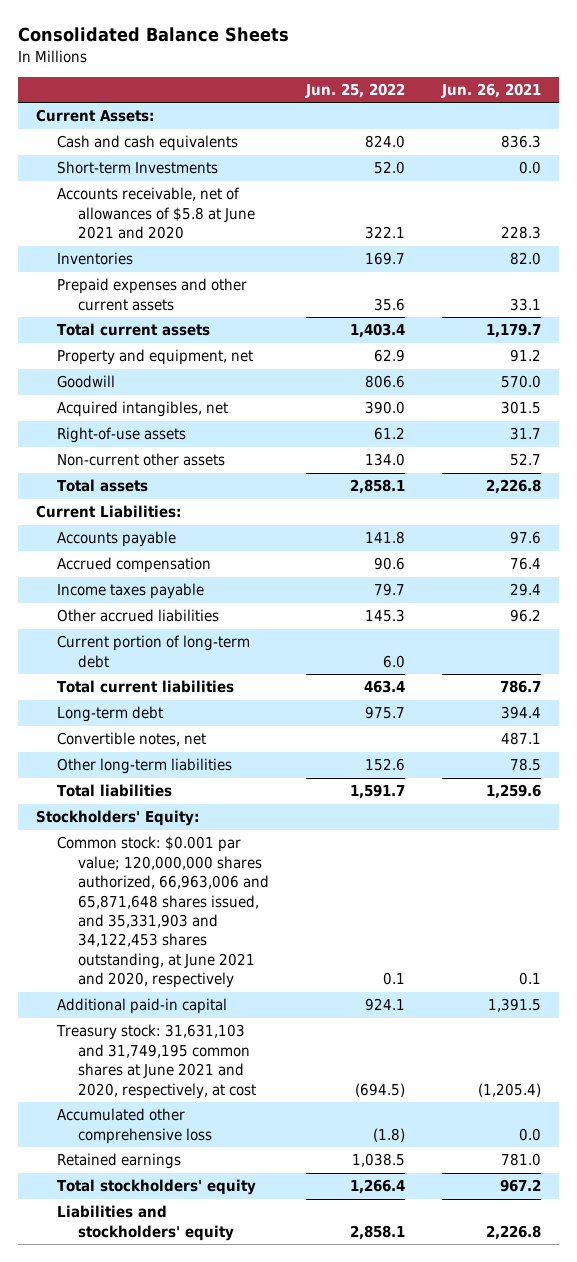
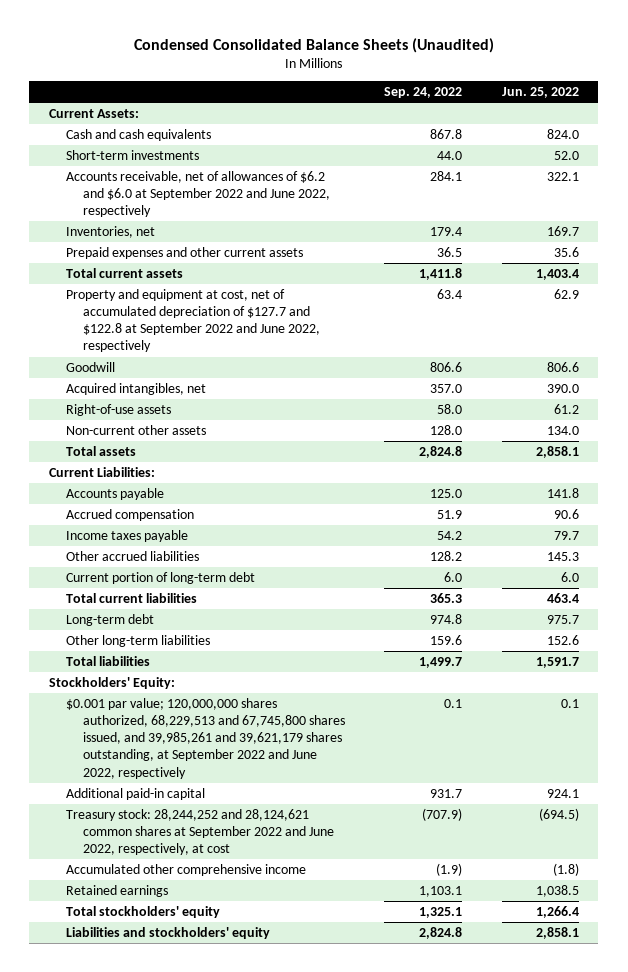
[17,27,289,43] Consolidated Balance Sheets -> [133,37,494,53] Condensed Consolidated Balance Sheets (Unaudited)
[440,82,541,98] Jun. 26, 2021 -> none
none -> [384,87,463,99] Sep. 24, 2022
[57,161,219,175] Short-term Investments -> [65,149,199,160] Short-term investments
[57,187,256,240] Accounts receivable, net of allowances of $5.8 at June 2021 and 2020 -> [65,170,331,218] Accounts receivable, net of allowances of $6.2 and $6.0 at September 2022 and June 2022, respectively
[57,252,134,266] Inventories -> [65,225,155,238] Inventories, net
[57,349,254,366] Property and equipment, net -> [65,288,321,353] Property and equipment at cost, net of accumulated depreciation of $127.7 and $122.8 at September 2022 and June 2022, respectively
[57,732,207,747] Convertible notes, net -> none
[57,836,270,989] Common stock: $0.001 par value; 120,000,000 shares authorized, 66,963,006 and 65,871,648 shares issued, and 35,331,903 and 34,122,453 shares outstanding, at June 2021 and 2020, respectively -> [65,697,346,779] $0.001 par value; 120,000,000 shares authorized, 68,229,513 and 67,745,800 shares issued, and 39,985,261 and 39,621,179 shares outstanding, at September 2022 and June 2022, respectively
[56,1024,257,1099] Treasury stock: 31,631,103 and 31,749,195 common shares at June 2021 and 2020, respectively, at cost -> [65,808,335,856] Treasury stock: 28,244,252 and 28,124,621 common shares at September 2022 and June 2022, respectively, at cost
[57,1108,213,1144] Accumulated other comprehensive loss -> [65,863,306,876] Accumulated other comprehensive income

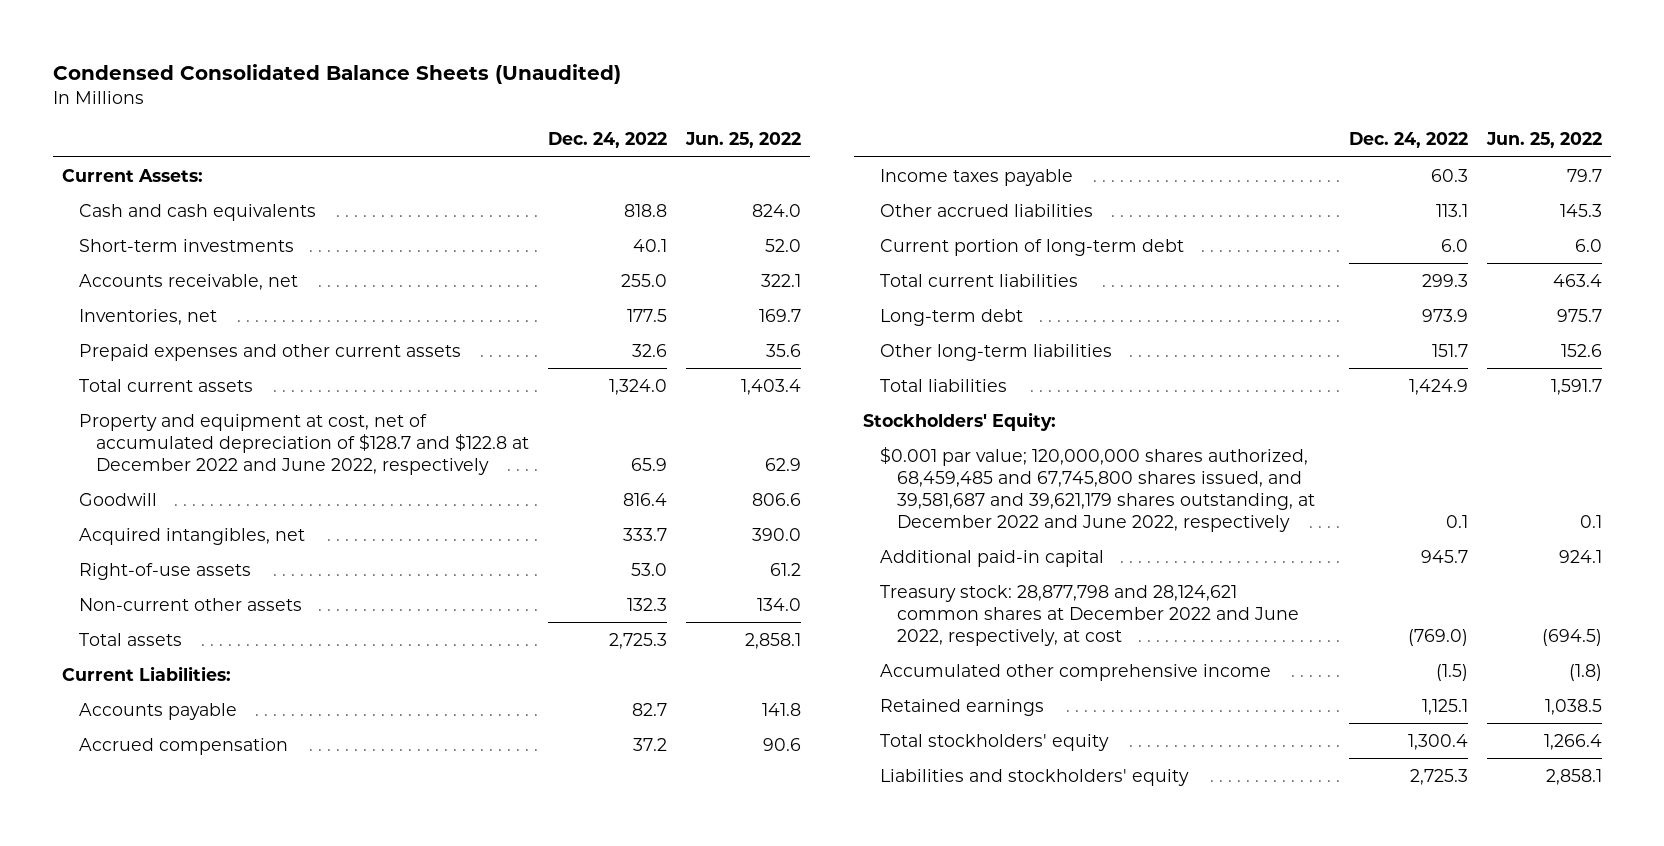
[384,87,463,99] Sep. 24, 2022 -> none
none -> [547,132,667,149] Dec. 24, 2022
[65,170,331,218] Accounts receivable, net of allowances of $6.2 and $6.0 at September 2022 and June 2022, respectively -> [78,273,298,290] Accounts receivable, net
[65,288,321,353] Property and equipment at cost, net of accumulated depreciation of $127.7 and $122.8 at September 2022 and June 2022, respectively -> [78,413,529,475] Property and equipment at cost, net of accumulated depreciation of $128.7 and $122.8 at December 2022 and June 2022, respectively
[65,697,346,779] $0.001 par value; 120,000,000 shares authorized, 68,229,513 and 67,745,800 shares issued, and 39,985,261 and 39,621,179 shares outstanding, at September 2022 and June 2022, respectively -> [880,446,1316,532] $0.001 par value; 120,000,000 shares authorized, 68,459,485 and 67,745,800 shares issued, and 39,581,687 and 39,621,179 shares outstanding, at December 2022 and June 2022, respectively
[65,808,335,856] Treasury stock: 28,244,252 and 28,124,621 common shares at September 2022 and June 2022, respectively, at cost -> [880,584,1300,646] Treasury stock: 28,877,798 and 28,124,621 common shares at December 2022 and June 2022, respectively, at cost

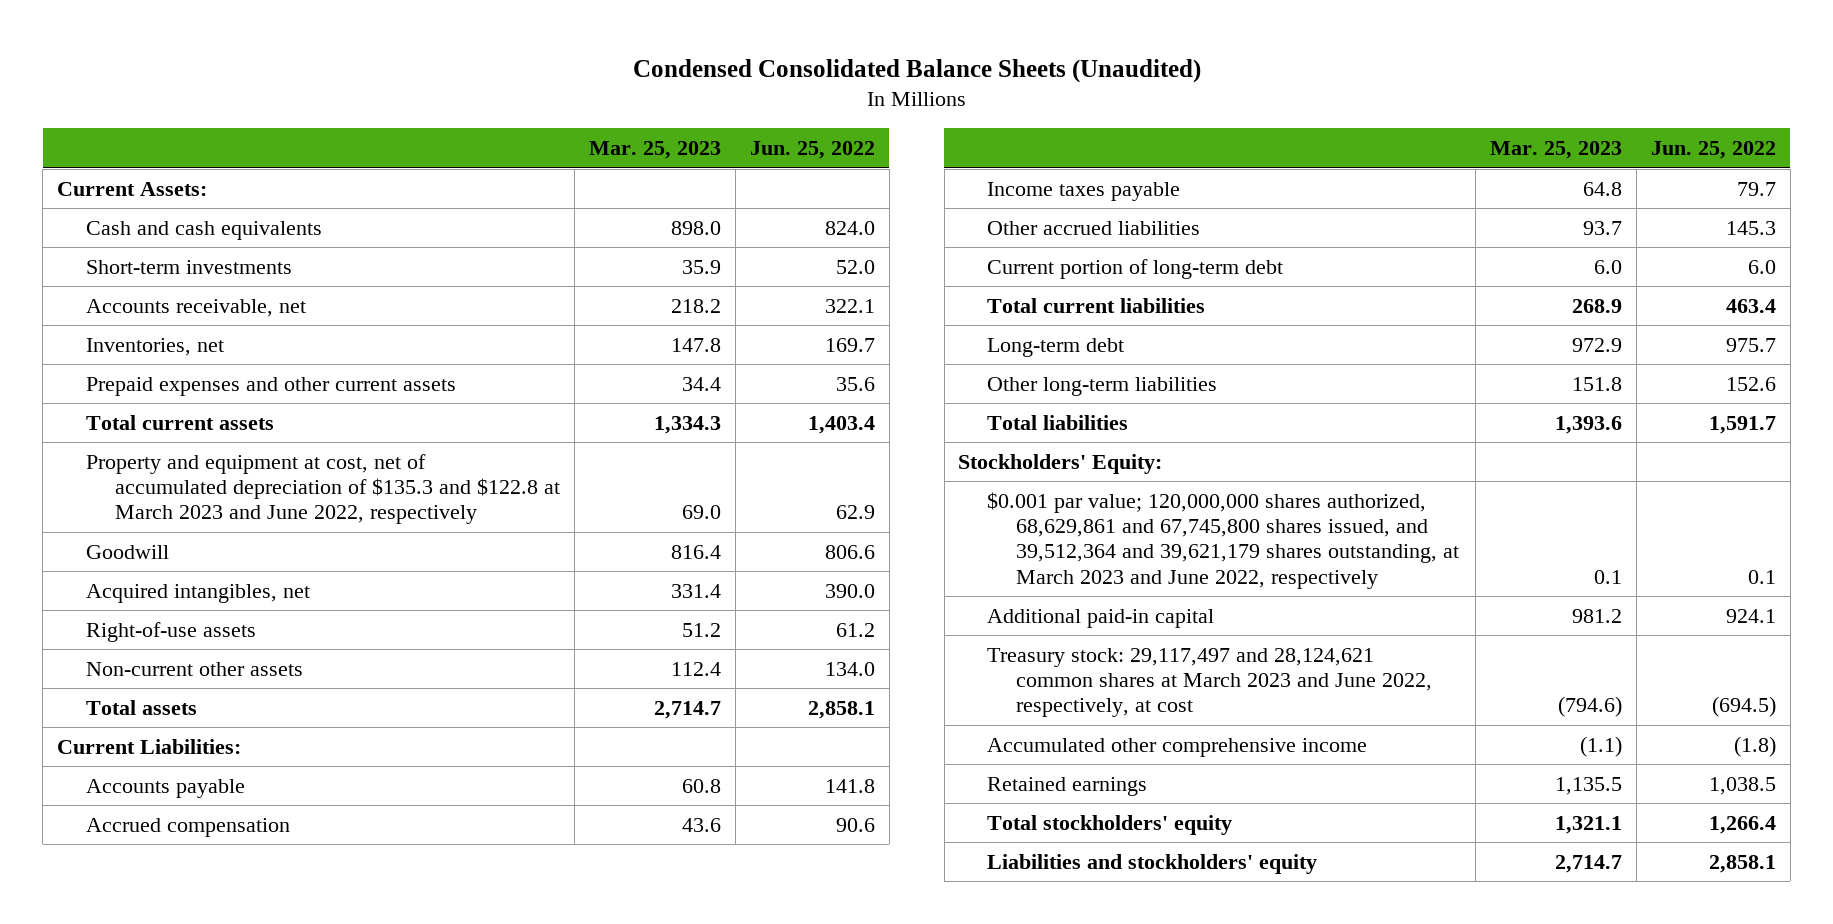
[547,132,667,149] Dec. 24, 2022 -> none
none -> [588,141,721,160] Mar. 25, 2023
[78,413,529,475] Property and equipment at cost, net of accumulated depreciation of $128.7 and $122.8 at December 2022 and June 2022, respectively -> [86,453,561,525] Property and equipment at cost, net of accumulated depreciation of $135.3 and $122.8 at March 2023 and June 2022, respectively
[880,446,1316,532] $0.001 par value; 120,000,000 shares authorized, 68,459,485 and 67,745,800 shares issued, and 39,581,687 and 39,621,179 shares outstanding, at December 2022 and June 2022, respectively -> [987,491,1460,589] $0.001 par value; 120,000,000 shares authorized, 68,629,861 and 67,745,800 shares issued, and 39,512,364 and 39,621,179 shares outstanding, at March 2023 and June 2022, respectively
[880,584,1300,646] Treasury stock: 28,877,798 and 28,124,621 common shares at December 2022 and June 2022, respectively, at cost -> [987,647,1433,718] Treasury stock: 29,117,497 and 28,124,621 common shares at March 2023 and June 2022, respectively, at cost

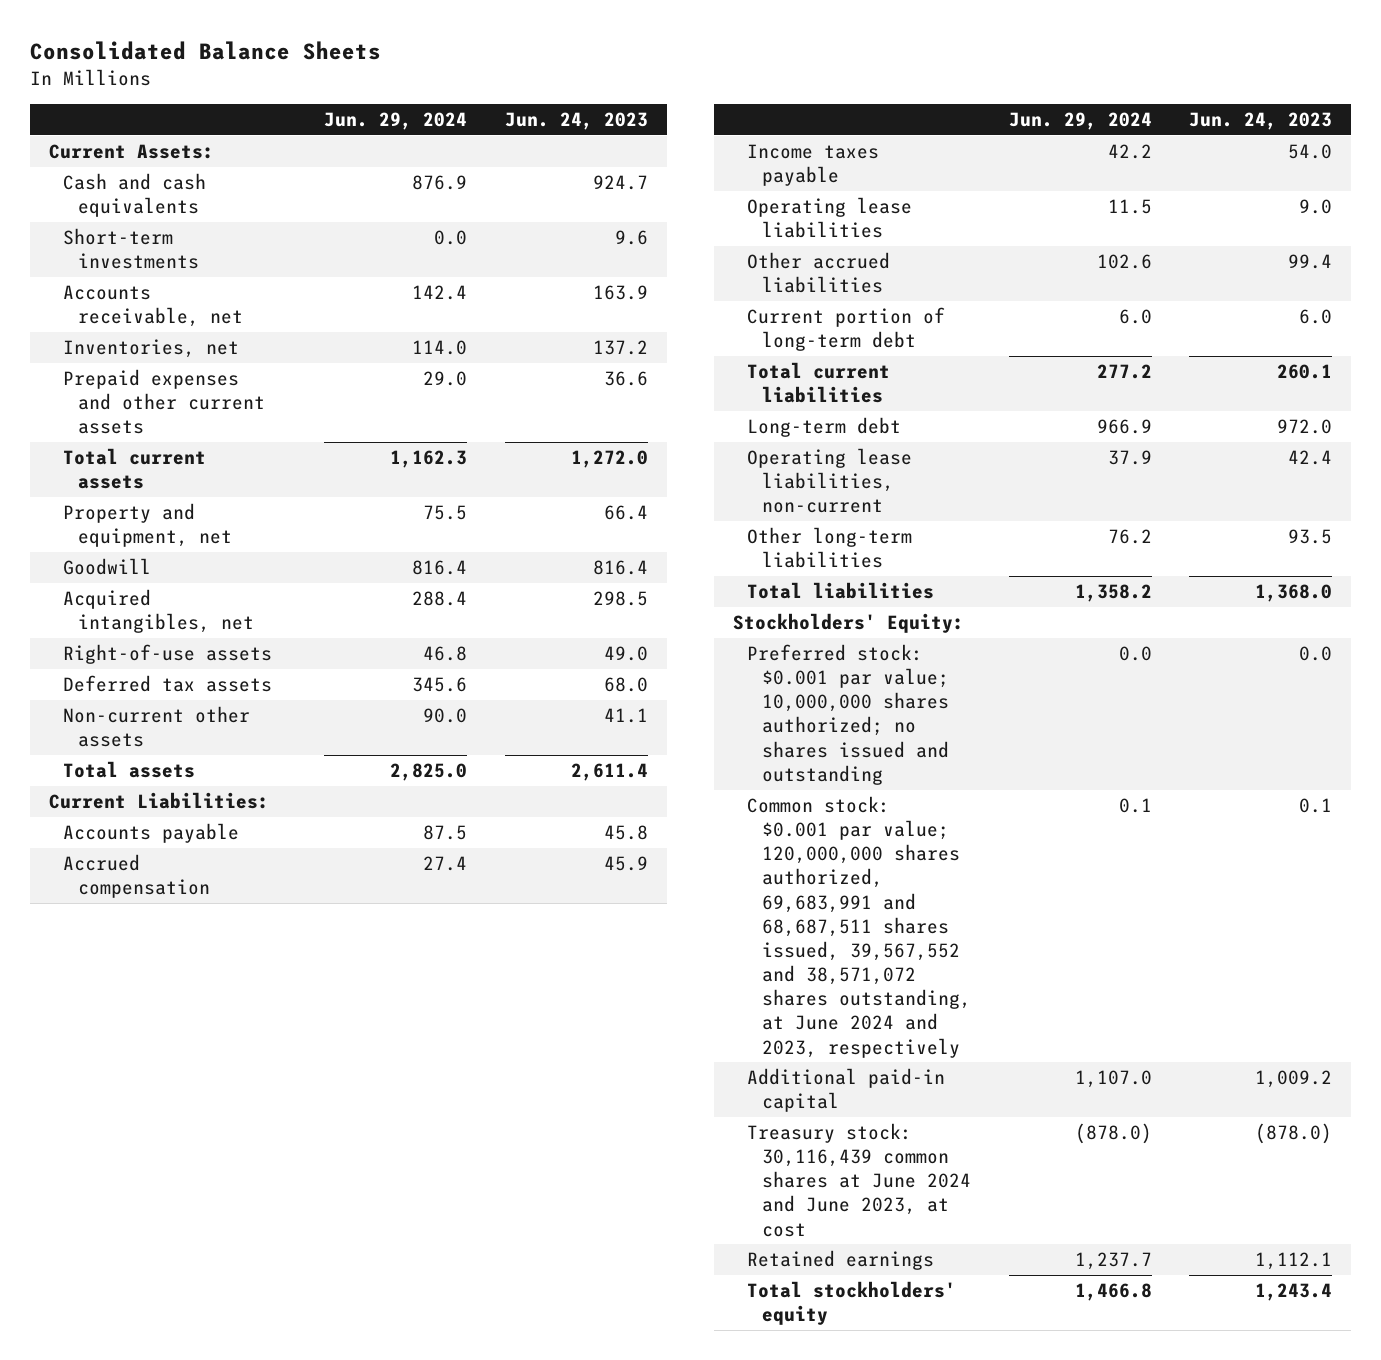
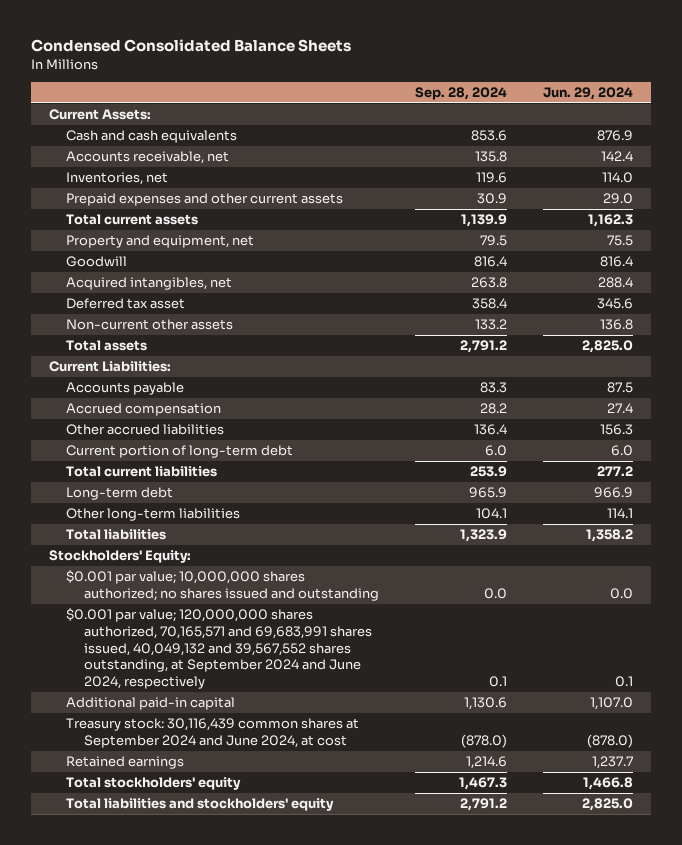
[30,41,382,61] Consolidated Balance Sheets -> [31,39,352,53] Condensed Consolidated Balance Sheets
[505,112,649,131] Jun. 24, 2023 -> none
none -> [414,87,507,101] Sep. 28, 2024
[63,228,199,270] Short-term investments -> none
[63,644,273,665] Right-of-use assets -> none
[63,675,273,693] Deferred tax assets -> [66,298,186,310] Deferred tax asset
[423,708,468,724] 90.0 -> [599,319,633,331] 136.8
[747,144,880,187] Income taxes payable -> none
[747,197,913,239] Operating lease liabilities -> none
[1096,254,1152,270] 102.6 -> [599,424,633,436] 156.3
[747,448,913,514] Operating lease liabilities, non-current -> none
[1107,529,1152,545] 76.2 -> [606,508,633,519] 114.1
[747,644,949,785] Preferred stock: $0.001 par value; 10,000,000 shares authorized; no shares issued and outstanding -> [66,570,379,601] $0.001 par value; 10,000,000 shares authorized; no shares issued and outstanding
[747,796,971,1058] Common stock: $0.001 par value; 120,000,000 shares authorized, 69,683,991 and 68,687,511 shares issued, 39,567,552 and 38,571,072 shares outstanding, at June 2024 and 2023, respectively -> [66,608,372,690] $0.001 par value; 120,000,000 shares authorized, 70,165,571 and 69,683,991 shares issued, 40,049,132 and 39,567,552 shares outstanding, at September 2024 and June 2024, respectively
[747,1123,971,1237] Treasury stock: 30,116,439 common shares at June 2024 and June 2023, at cost -> [66,718,360,748] Treasury stock: 30,116,439 common shares at September 2024 and June 2024, at cost
none -> [66,798,335,812] Total liabilities and stockholders' equity

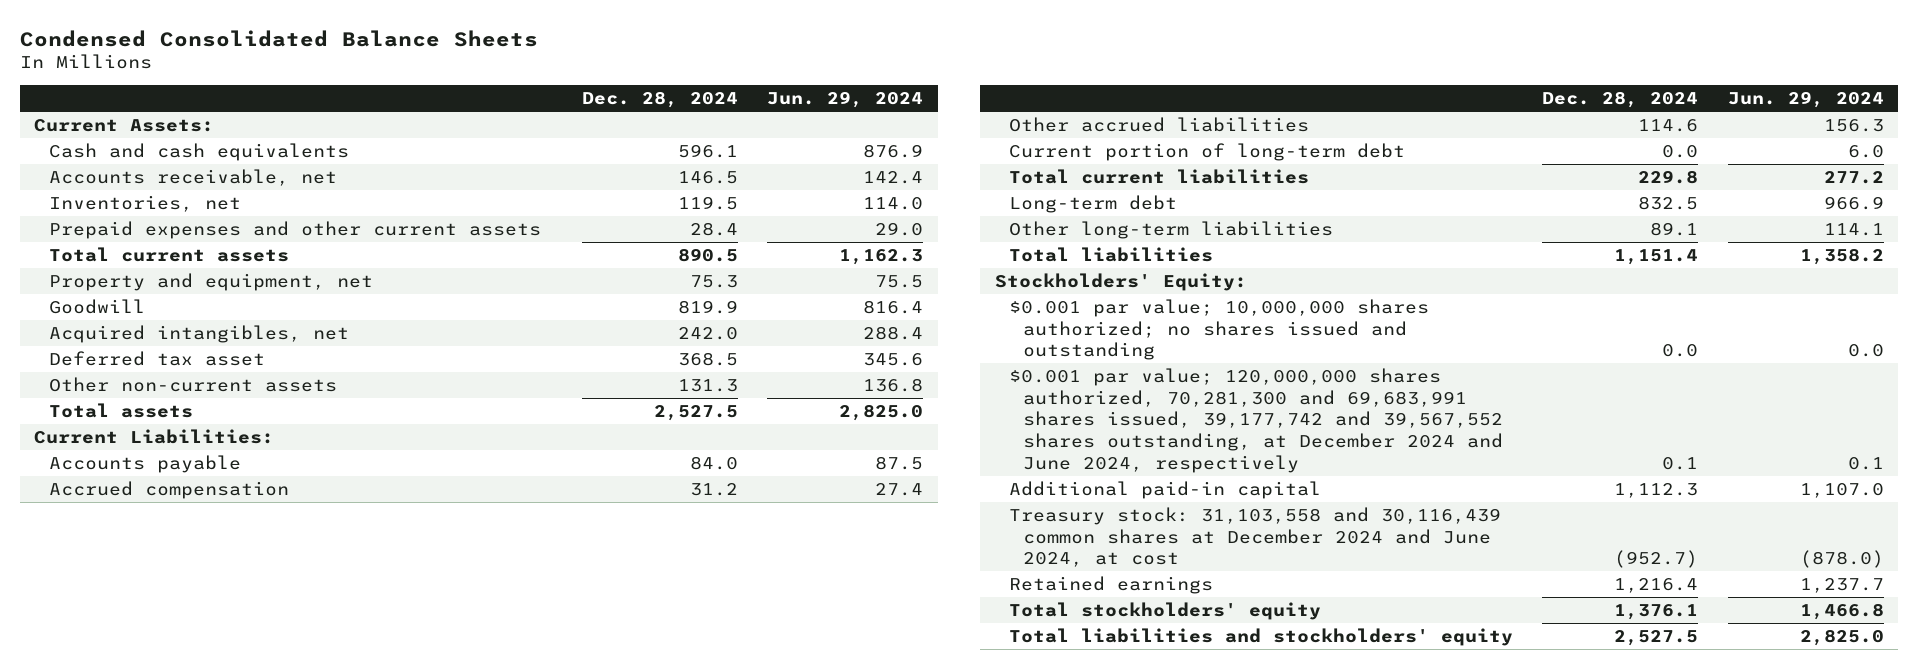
[414,87,507,101] Sep. 28, 2024 -> none
none -> [581,91,738,109] Dec. 28, 2024
[66,319,234,331] Non-current other assets -> [48,376,337,392] Other non-current assets
[66,608,372,690] $0.001 par value; 120,000,000 shares authorized, 70,165,571 and 69,683,991 shares issued, 40,049,132 and 39,567,552 shares outstanding, at September 2024 and June 2024, respectively -> [1008,367,1504,473] $0.001 par value; 120,000,000 shares authorized, 70,281,300 and 69,683,991 shares issued, 39,177,742 and 39,567,552 shares outstanding, at December 2024 and June 2024, respectively
[66,718,360,748] Treasury stock: 30,116,439 common shares at September 2024 and June 2024, at cost -> [1008,506,1501,568] Treasury stock: 31,103,558 and 30,116,439 common shares at December 2024 and June 2024, at cost

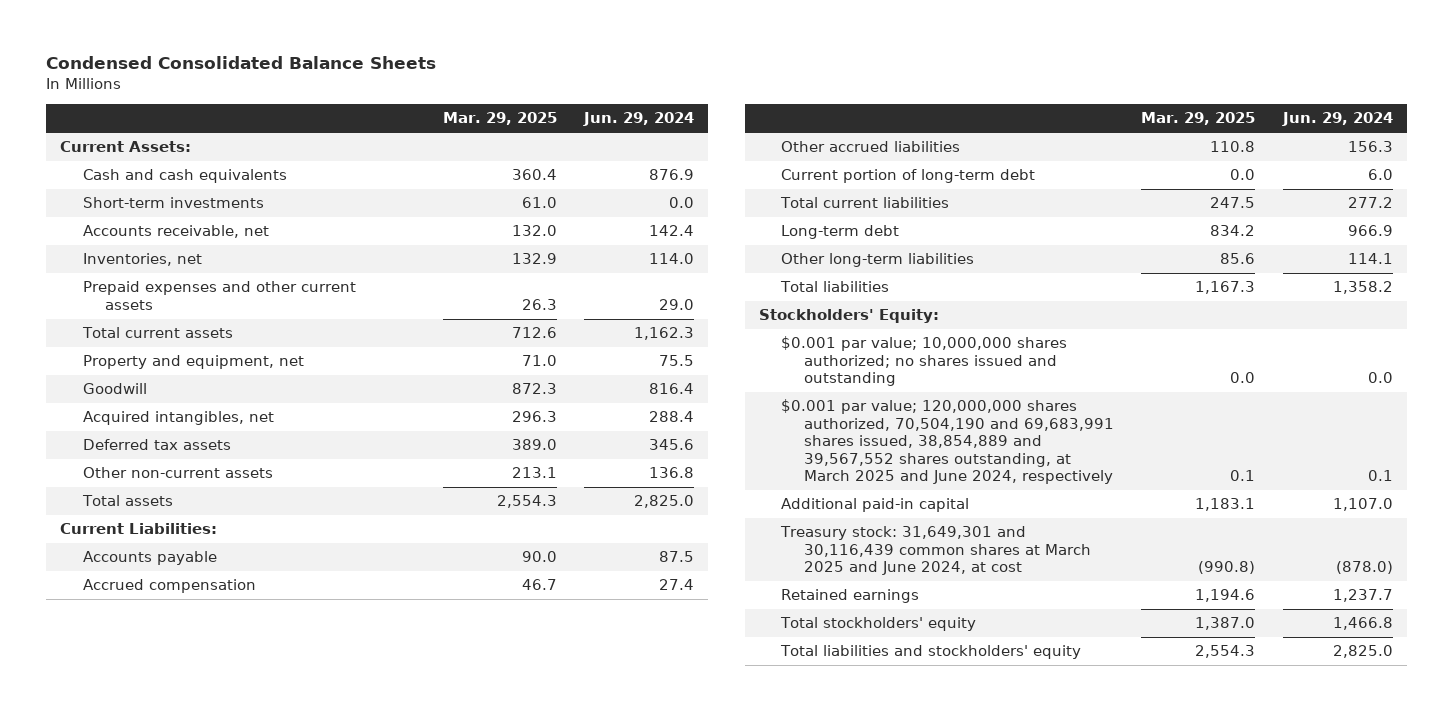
[581,91,738,109] Dec. 28, 2024 -> none
none -> [442,112,557,126] Mar. 29, 2025
none -> [82,197,264,209] Short-term investments
[48,350,265,366] Deferred tax asset -> [82,439,231,451] Deferred tax assets
[1008,367,1504,473] $0.001 par value; 120,000,000 shares authorized, 70,281,300 and 69,683,991 shares issued, 39,177,742 and 39,567,552 shares outstanding, at December 2024 and June 2024, respectively -> [781,399,1115,485] $0.001 par value; 120,000,000 shares authorized, 70,504,190 and 69,683,991 shares issued, 38,854,889 and 39,567,552 shares outstanding, at March 2025 and June 2024, respectively
[1008,506,1501,568] Treasury stock: 31,103,558 and 30,116,439 common shares at December 2024 and June 2024, at cost -> [780,526,1092,576] Treasury stock: 31,649,301 and 30,116,439 common shares at March 2025 and June 2024, at cost

